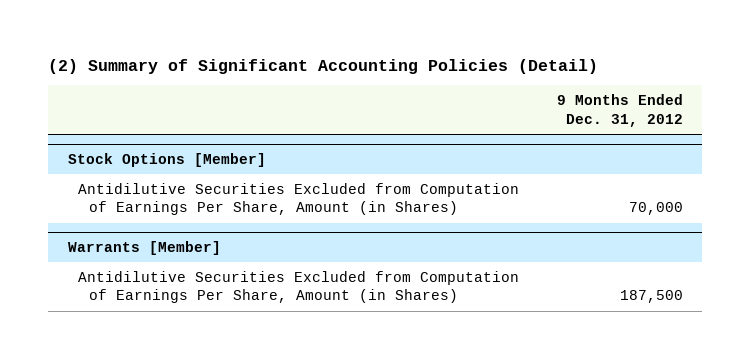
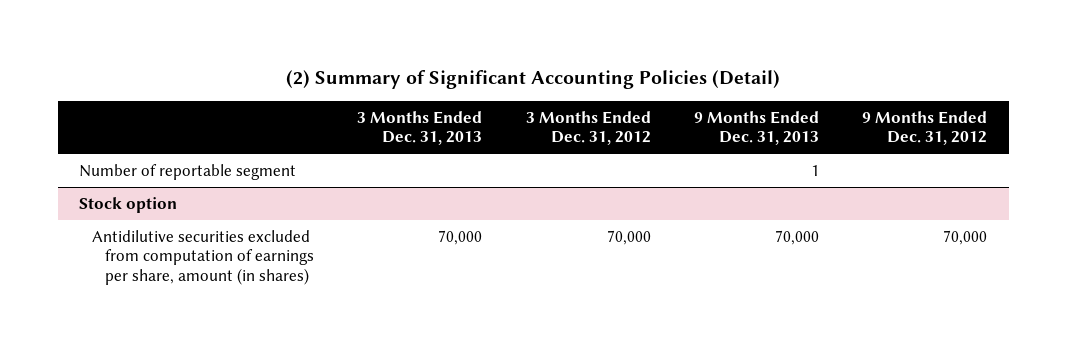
none -> [357,110,483,146] 3 Months Ended Dec. 31, 2013
none -> [525,110,651,146] 3 Months Ended Dec. 31, 2012
none -> [693,110,819,146] 9 Months Ended Dec. 31, 2013
[67,241,221,256] Warrants [Member] -> none
[78,270,520,304] Antidilutive Securities Excluded from Computation of Earnings Per Share, Amount (in Shares) -> none
none -> [79,163,297,180] Number of reportable segment
[67,153,266,168] Stock Options [Member] -> [79,196,178,213] Stock option
[78,182,520,216] Antidilutive Securities Excluded from Computation of Earnings Per Share, Amount (in Shares) -> [92,229,315,285] Antidilutive securities excluded from computation of earnings per share, amount (in shares)

